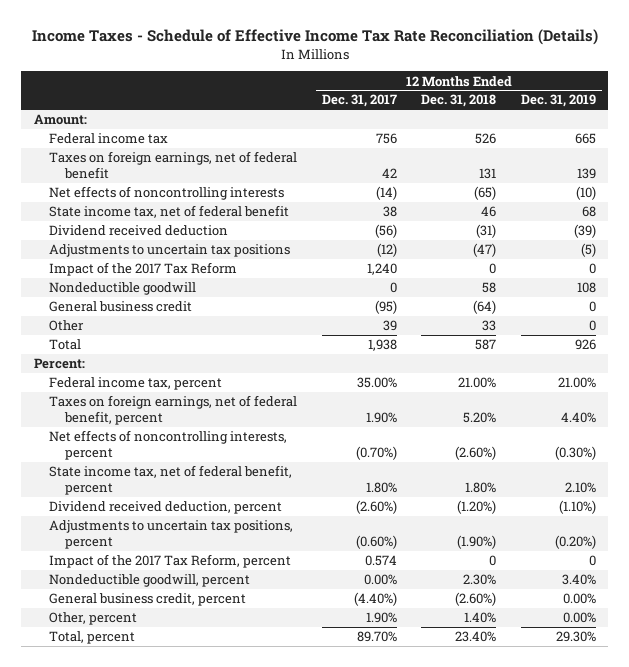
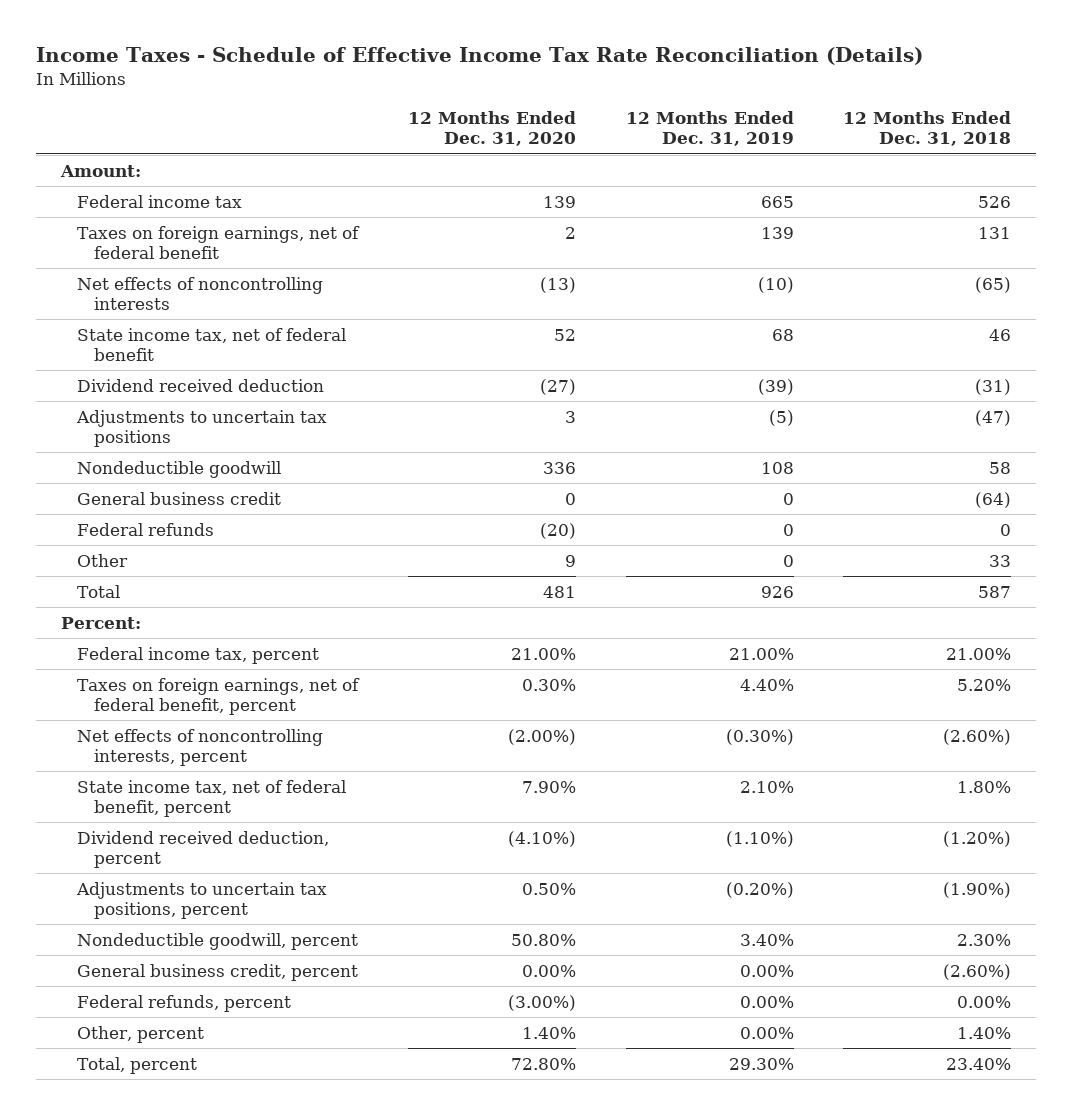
[321,94,397,108] Dec. 31, 2017 -> none
none -> [408,111,577,146] 12 Months Ended Dec. 31, 2020
[49,262,238,277] Impact of the 2017 Tax Reform -> none
none -> [77,522,215,536] Federal refunds
[49,554,292,569] Impact of the 2017 Tax Reform, percent -> none
none -> [77,994,292,1012] Federal refunds, percent

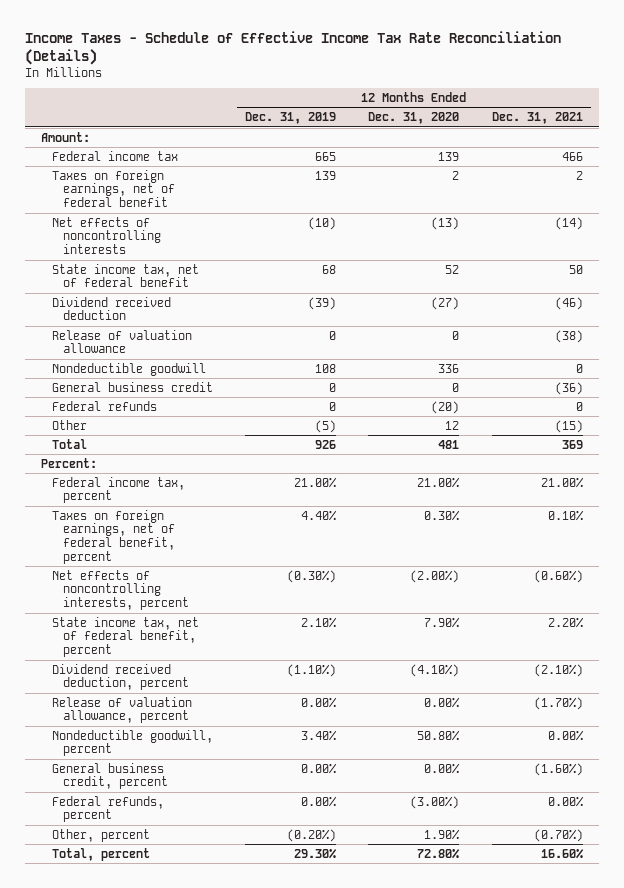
[843,111,1012,146] 12 Months Ended Dec. 31, 2018 -> none
none -> [491,112,583,125] Dec. 31, 2021
[76,409,328,447] Adjustments to uncertain tax positions -> none
none -> [51,329,192,354] Release of valuation allowance
[565,554,577,567] 9 -> [445,420,460,430] 12
[782,554,794,567] 0 -> [315,419,337,433] (5)
[76,881,328,919] Adjustments to uncertain tax positions, percent -> none
none -> [51,696,192,724] Release of valuation allowance, percent
[522,1026,577,1039] 1.40% -> [424,828,461,840] 1.90%
[739,1026,794,1039] 0.00% -> [287,828,337,842] (0.20%)

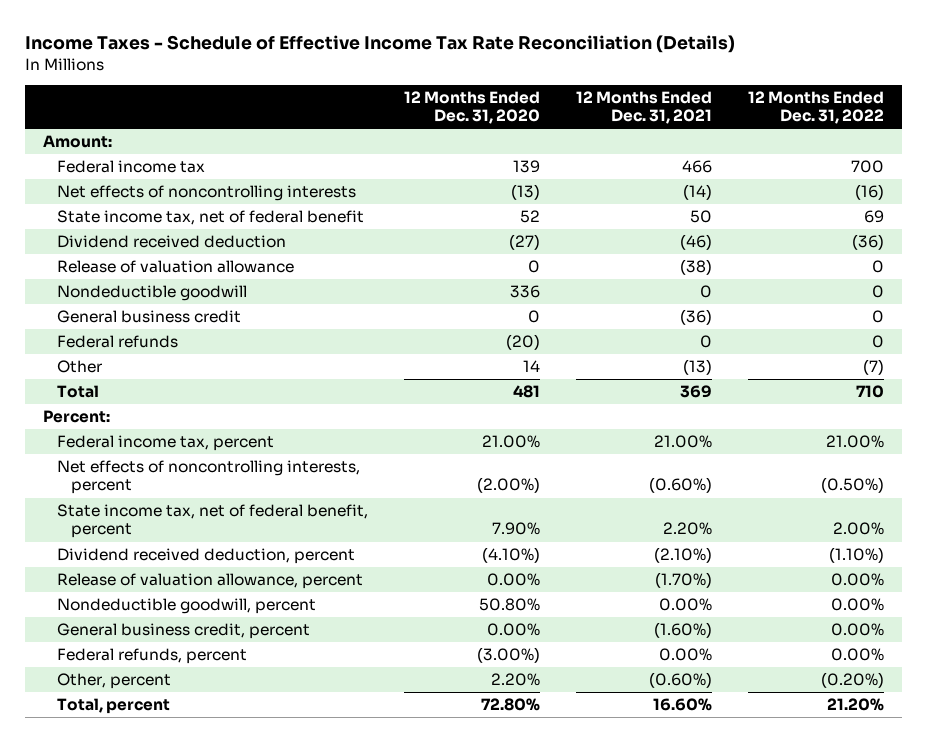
[245,112,337,125] Dec. 31, 2019 -> none
none -> [748,91,885,125] 12 Months Ended Dec. 31, 2022
[51,169,175,207] Taxes on foreign earnings, net of federal benefit -> none
[445,420,460,430] 12 -> [523,360,541,373] 14
[554,419,583,433] (15) -> [683,359,713,376] (13)
[51,509,175,564] Taxes on foreign earnings, net of federal benefit, percent -> none
[424,828,461,840] 1.90% -> [491,673,541,687] 2.20%
[533,828,583,842] (0.70%) -> [649,672,713,689] (0.60%)

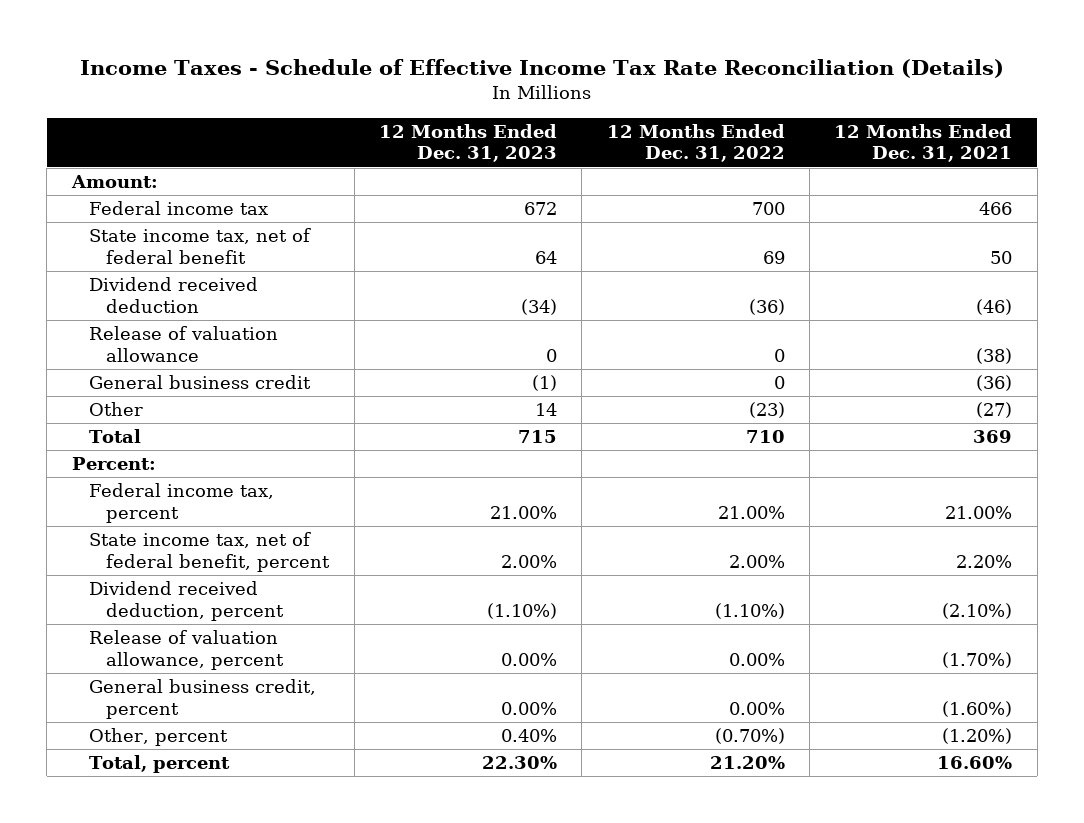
[404,91,541,125] 12 Months Ended Dec. 31, 2020 -> none
none -> [379,123,558,163] 12 Months Ended Dec. 31, 2023
[57,185,357,202] Net effects of noncontrolling interests -> none
[57,285,248,302] Nondeductible goodwill -> none
[57,335,179,349] Federal refunds -> none
[683,359,713,376] (13) -> [976,402,1013,419] (27)
[863,359,885,376] (7) -> [748,402,785,419] (23)
[57,460,361,495] Net effects of noncontrolling interests, percent -> none
[57,598,317,615] Nondeductible goodwill, percent -> none
[57,648,248,665] Federal refunds, percent -> none
[649,672,713,689] (0.60%) -> [942,728,1013,745] (1.20%)
[821,672,885,689] (0.20%) -> [714,728,785,745] (0.70%)

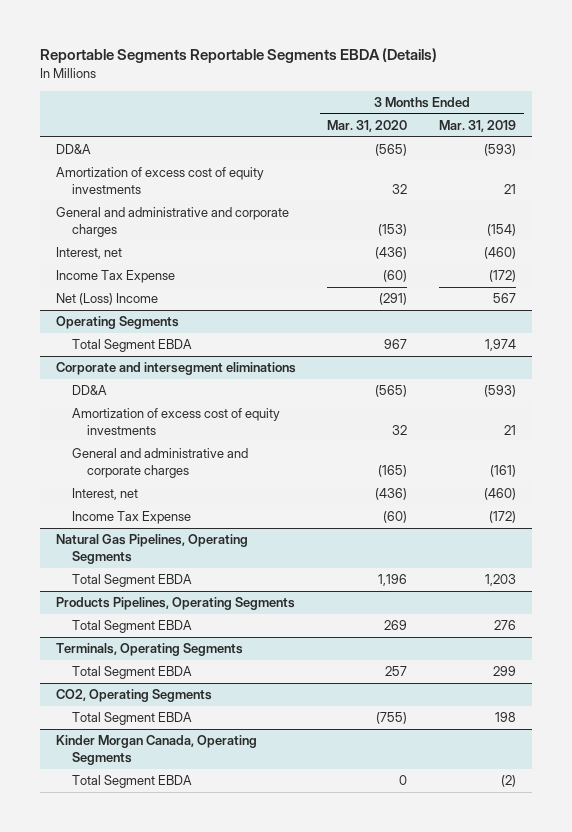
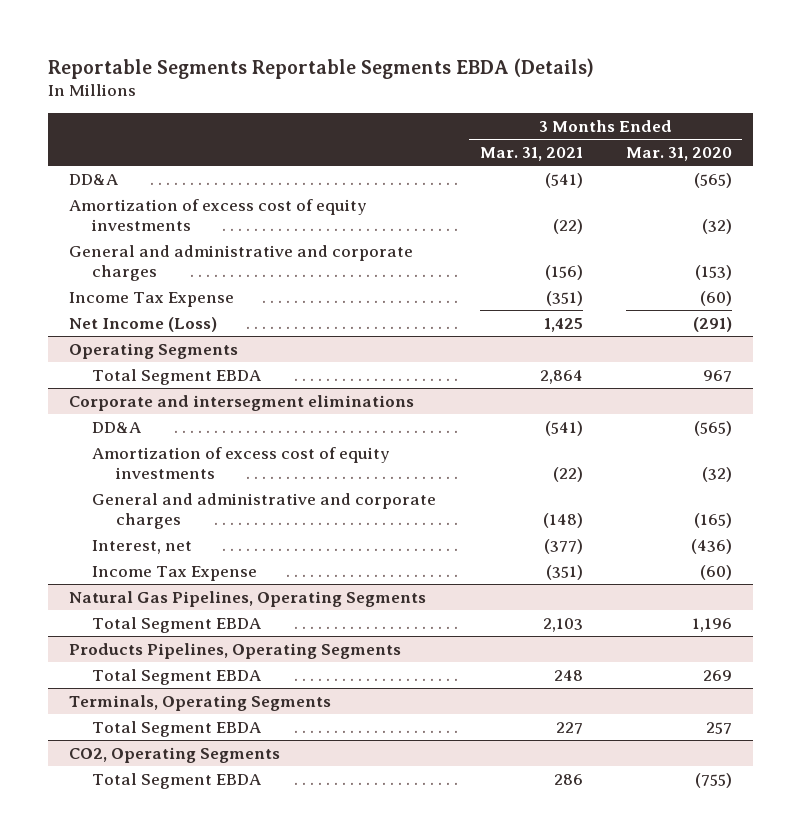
[438,120,516,133] Mar. 31, 2019 -> none
none -> [479,147,583,162] Mar. 31, 2021
[392,184,408,195] 32 -> [701,219,732,235] (32)
[55,247,122,260] Interest, net -> none
[55,293,158,306] Net (Loss) Income -> [69,316,218,332] Net Income (Loss)
[392,425,408,436] 32 -> [701,467,732,483] (32)
[55,735,257,766] Kinder Morgan Canada, Operating Segments -> none
[71,775,192,789] Total Segment EBDA -> none

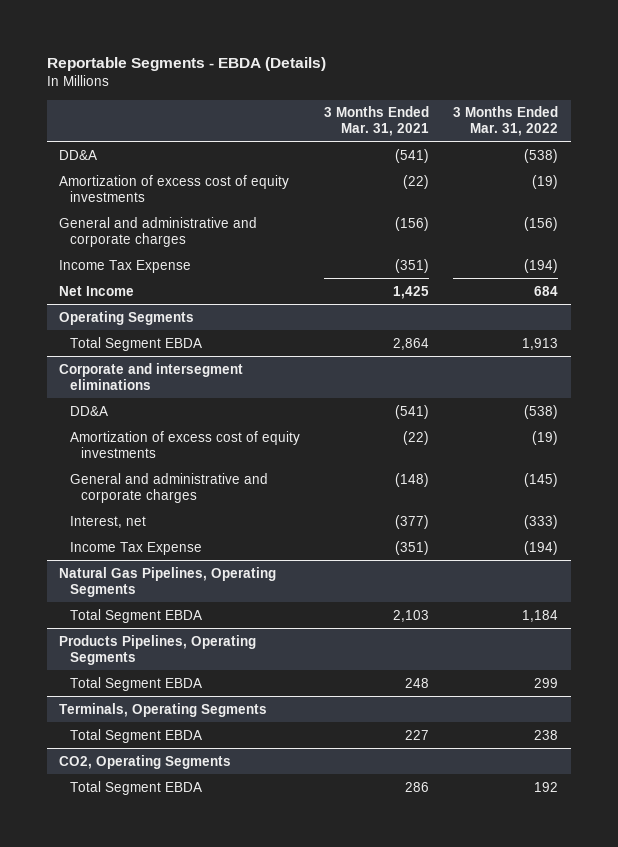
[47,57,594,79] Reportable Segments Reportable Segments EBDA (Details) -> [47,56,327,71] Reportable Segments - EBDA (Details)
[625,147,732,162] Mar. 31, 2020 -> none
none -> [453,106,559,137] 3 Months Ended Mar. 31, 2022
[69,316,218,332] Net Income (Loss) -> [59,285,135,296] Net Income

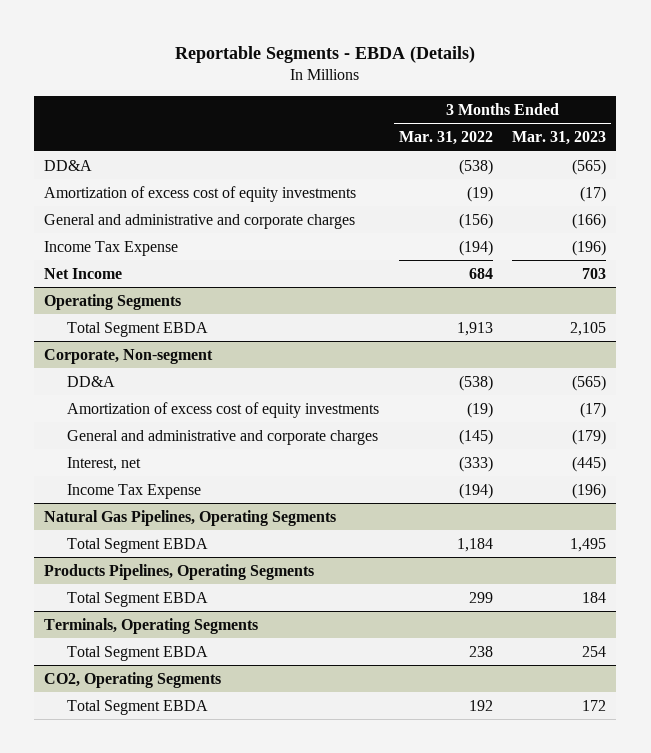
[324,106,430,137] 3 Months Ended Mar. 31, 2021 -> none
none -> [512,131,607,146] Mar. 31, 2023
[59,362,244,390] Corporate and intersegment eliminations -> [44,348,214,364] Corporate, Non-segment

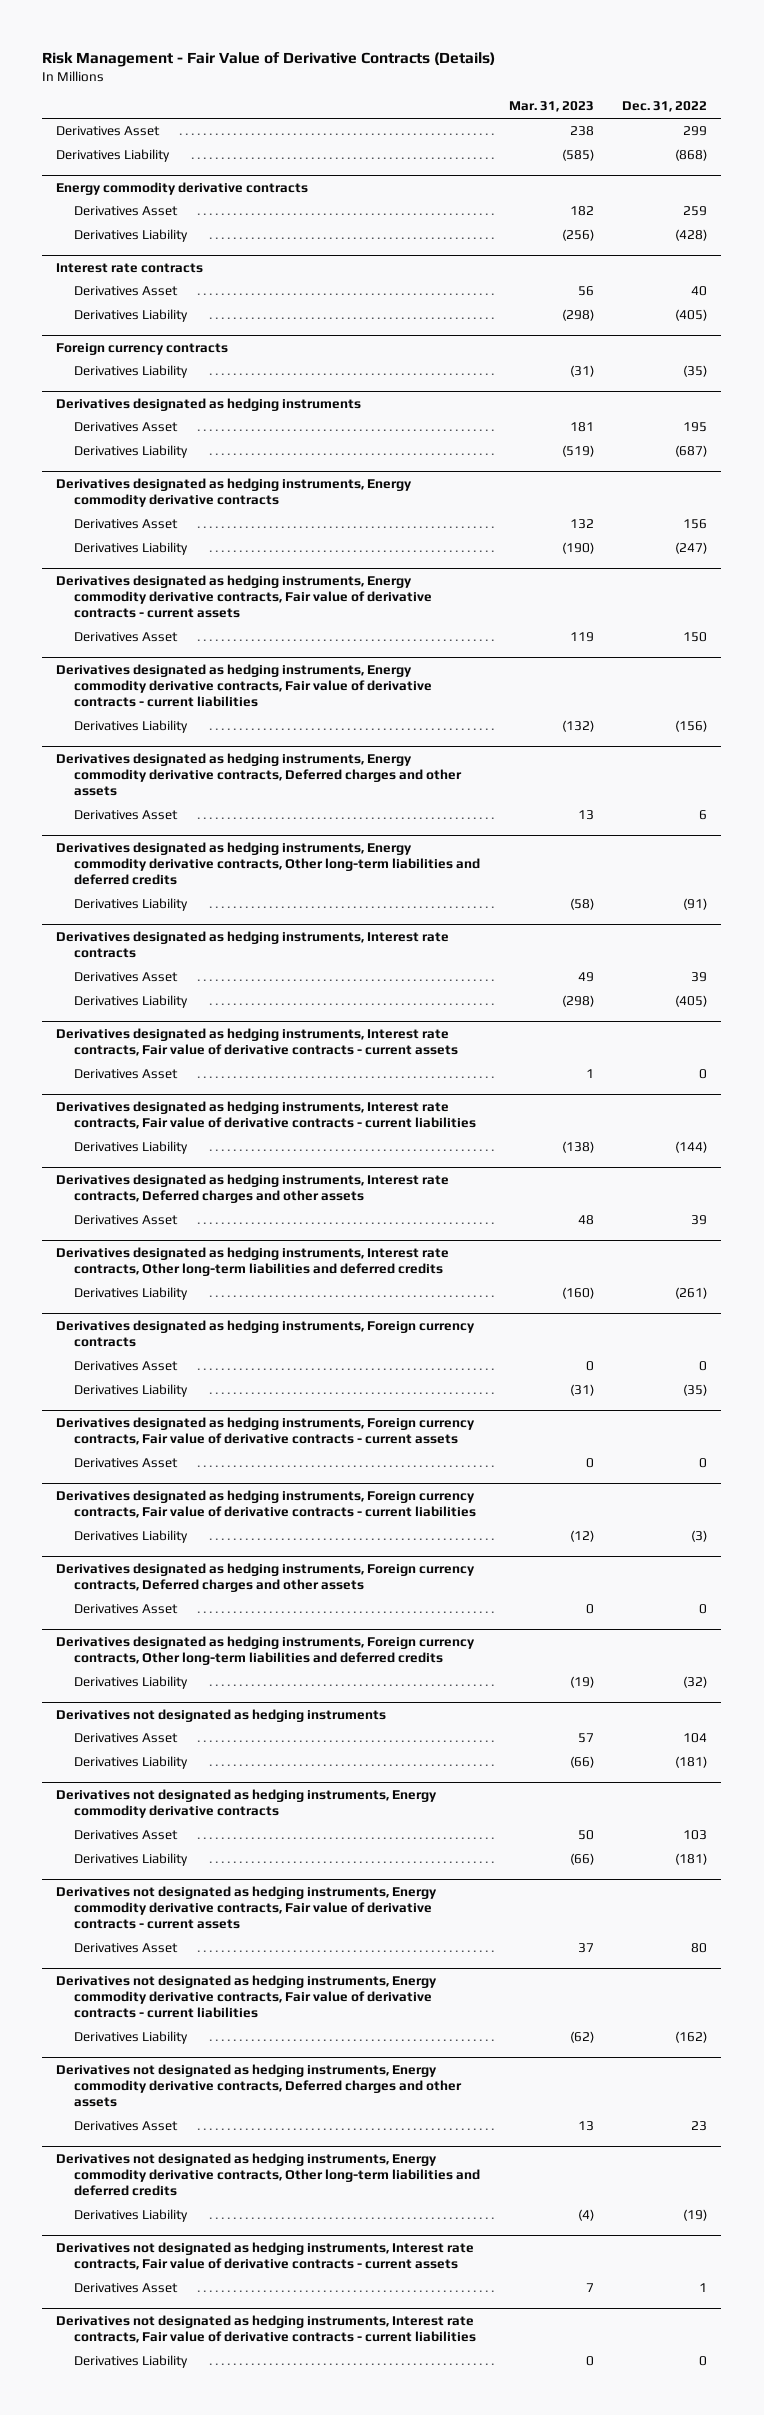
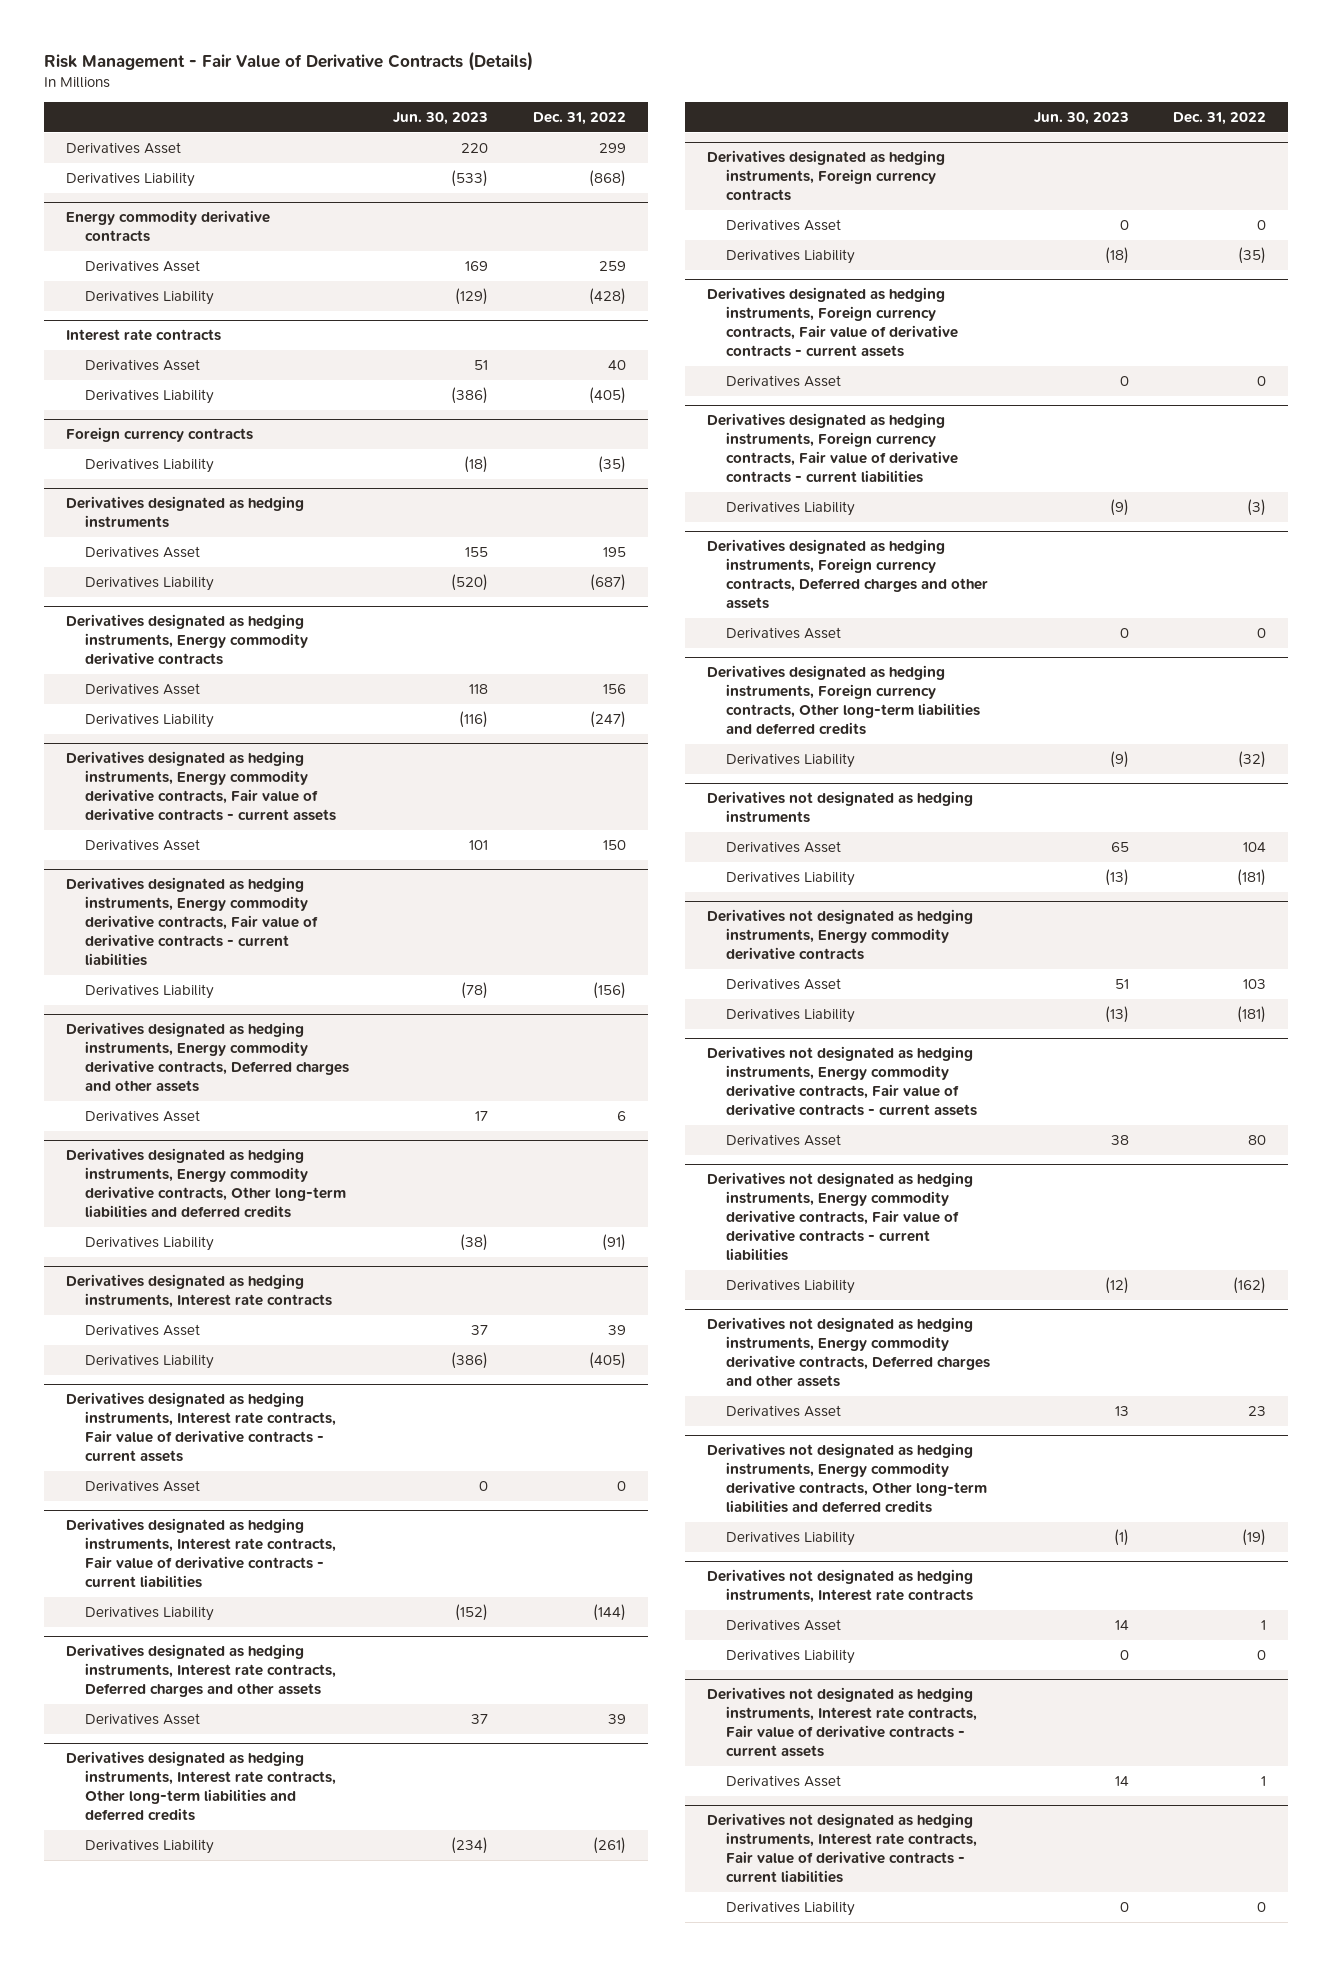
[508,101,594,113] Mar. 31, 2023 -> none
none -> [393,111,489,125] Jun. 30, 2023
none -> [706,1569,974,1604] Derivatives not designated as hedging instruments, Interest rate contracts
none -> [726,1619,842,1632] Derivatives Asset
none -> [726,1649,856,1665] Derivatives Liability

